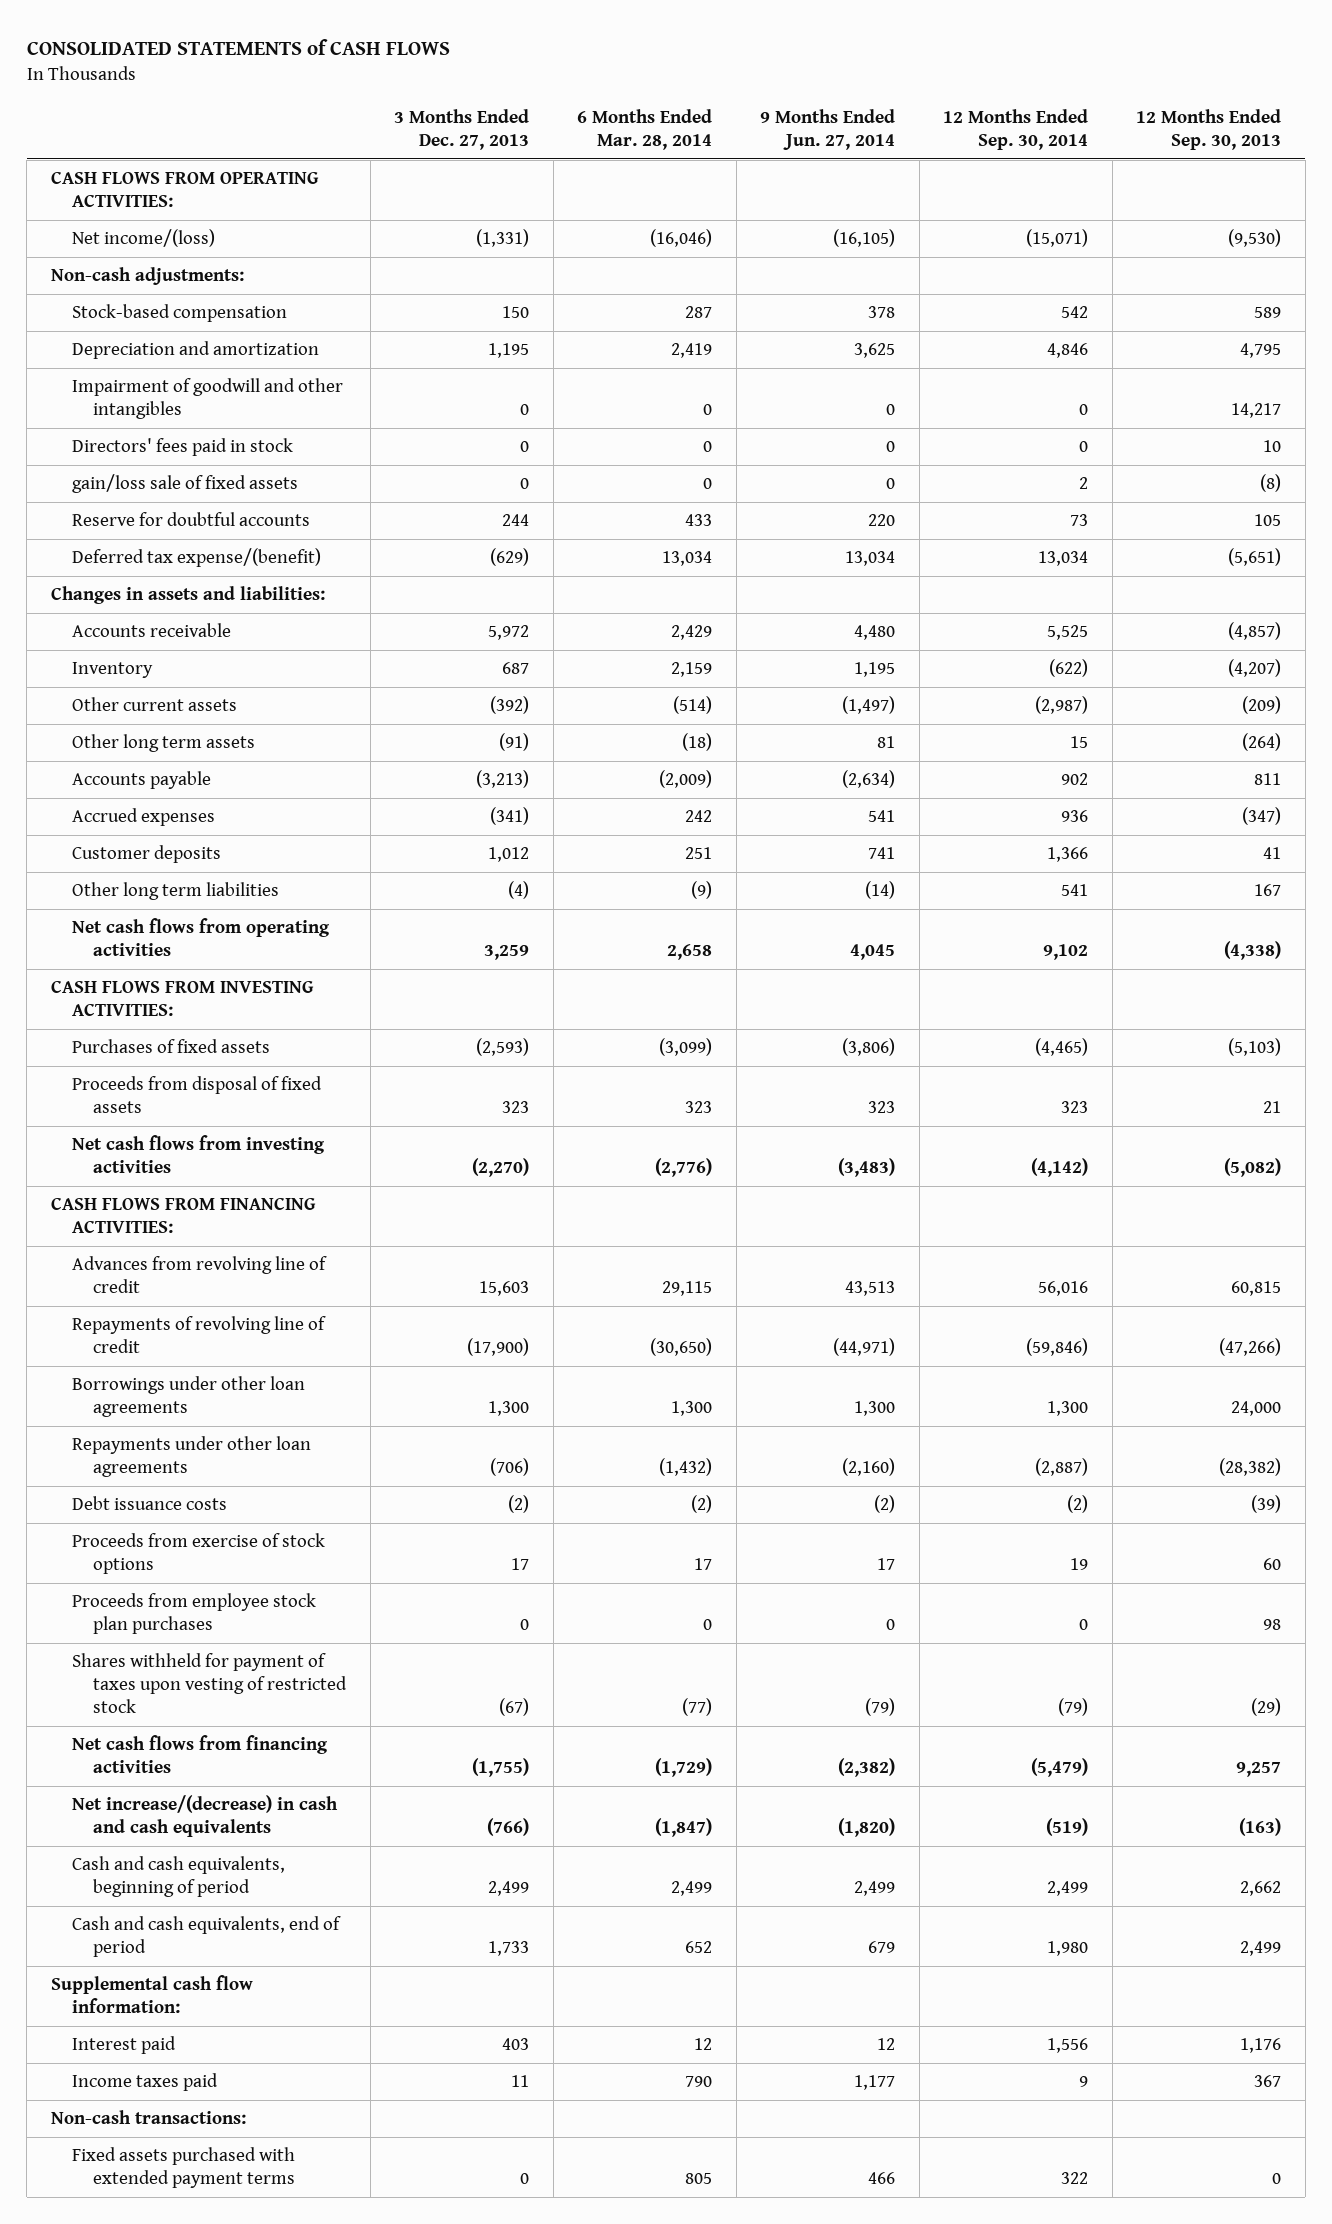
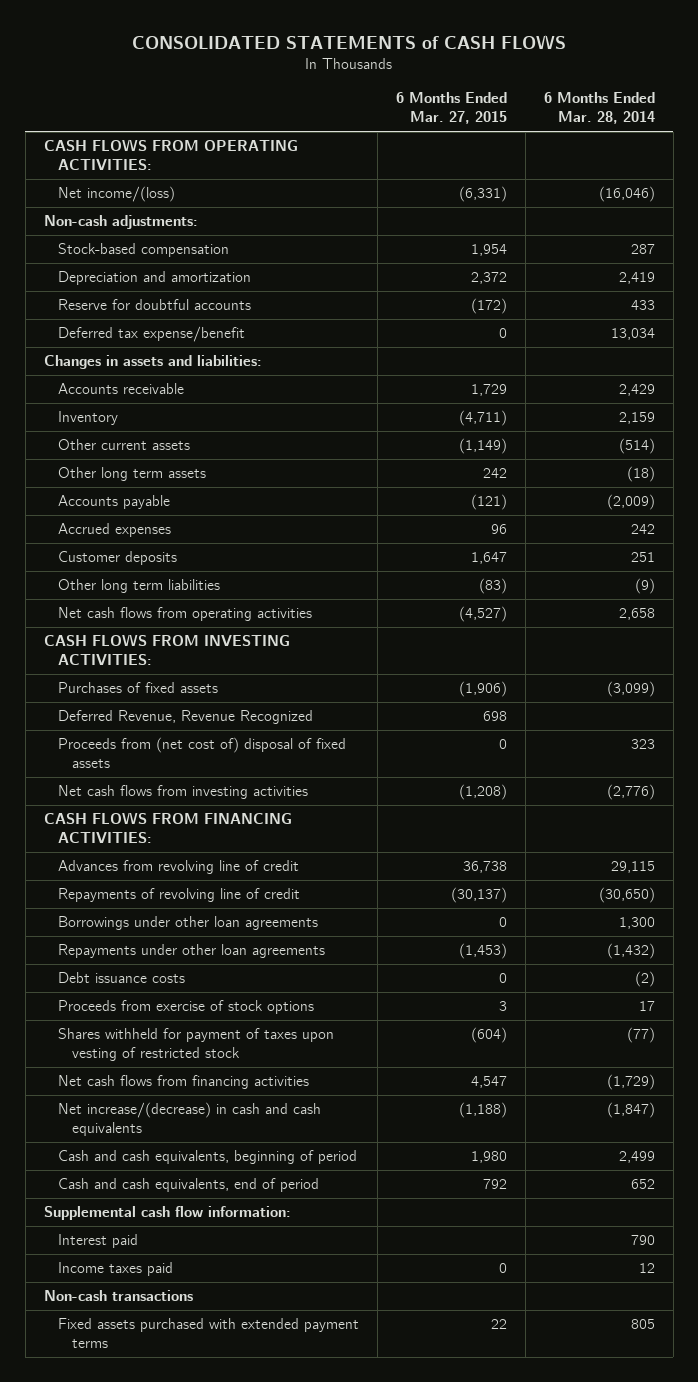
[394,109,530,150] 3 Months Ended Dec. 27, 2013 -> none
[760,109,896,150] 9 Months Ended Jun. 27, 2014 -> none
[943,109,1089,150] 12 Months Ended Sep. 30, 2014 -> none
[1136,109,1282,150] 12 Months Ended Sep. 30, 2013 -> none
none -> [395,92,507,125] 6 Months Ended Mar. 27, 2015
[72,378,344,420] Impairment of goodwill and other intangibles -> none
[72,438,294,457] Directors' fees paid in stock -> none
[72,474,299,494] gain/loss sale of fixed assets -> none
[72,548,322,568] Deferred tax expense/(benefit) -> [57,326,245,343] Deferred tax expense/benefit
none -> [57,710,313,725] Deferred Revenue, Revenue Recognized
[72,1076,323,1114] Proceeds from disposal of fixed assets -> [57,737,346,769] Proceeds from (net cost of) disposal of fixed assets
[72,1593,317,1635] Proceeds from employee stock plan purchases -> none
[694,2038,713,2051] 12 -> [630,1235,655,1246] 790
[685,2076,713,2088] 790 -> [638,1263,655,1274] 12
[50,2110,246,2125] Non-cash transactions: -> [43,1290,193,1302] Non-cash transactions

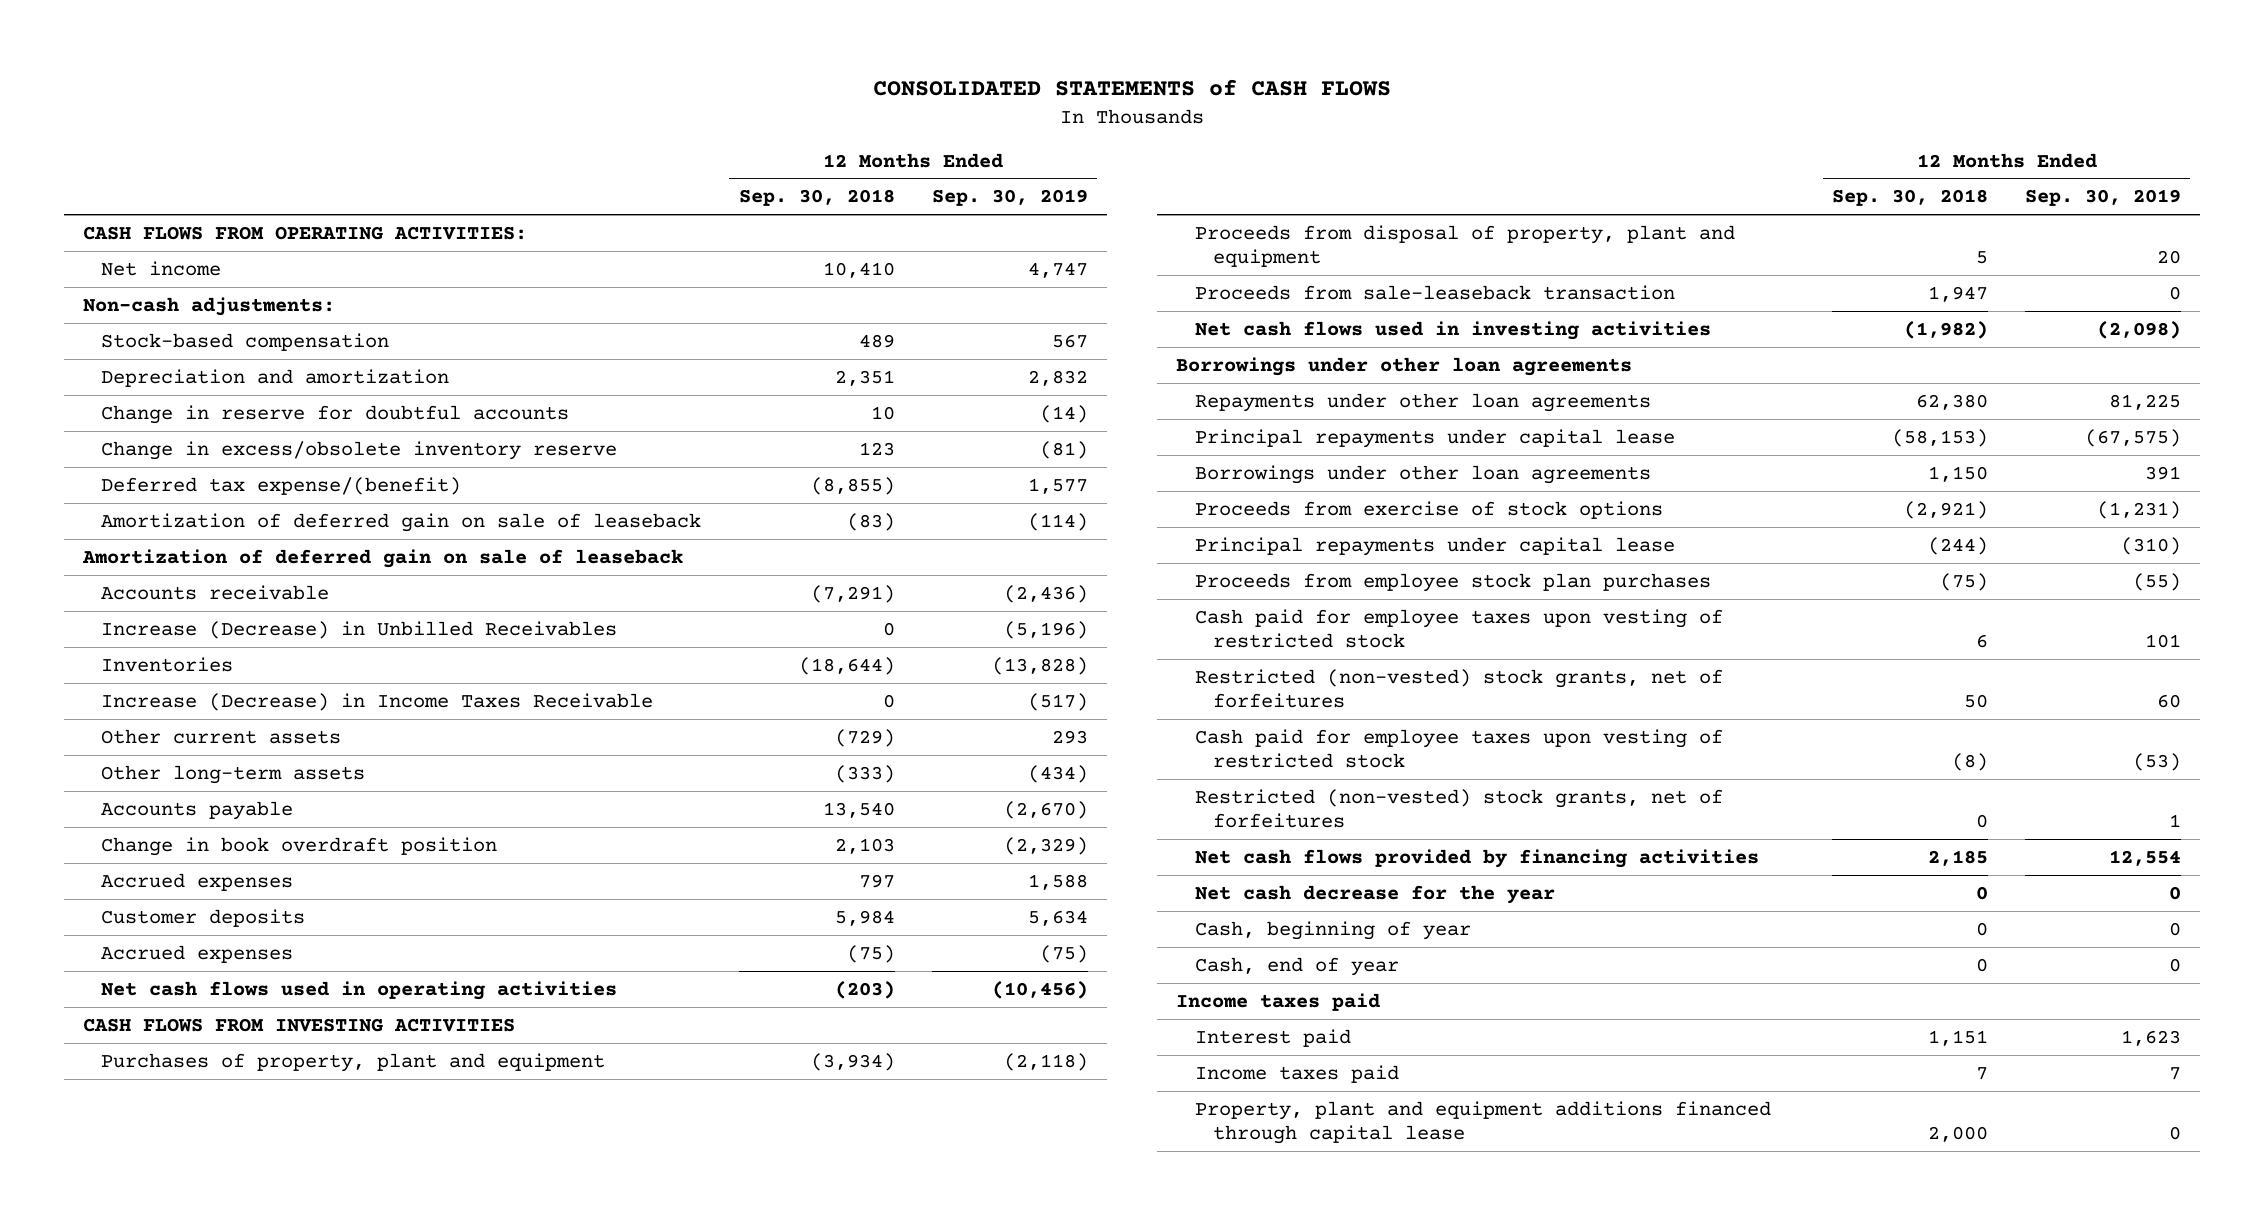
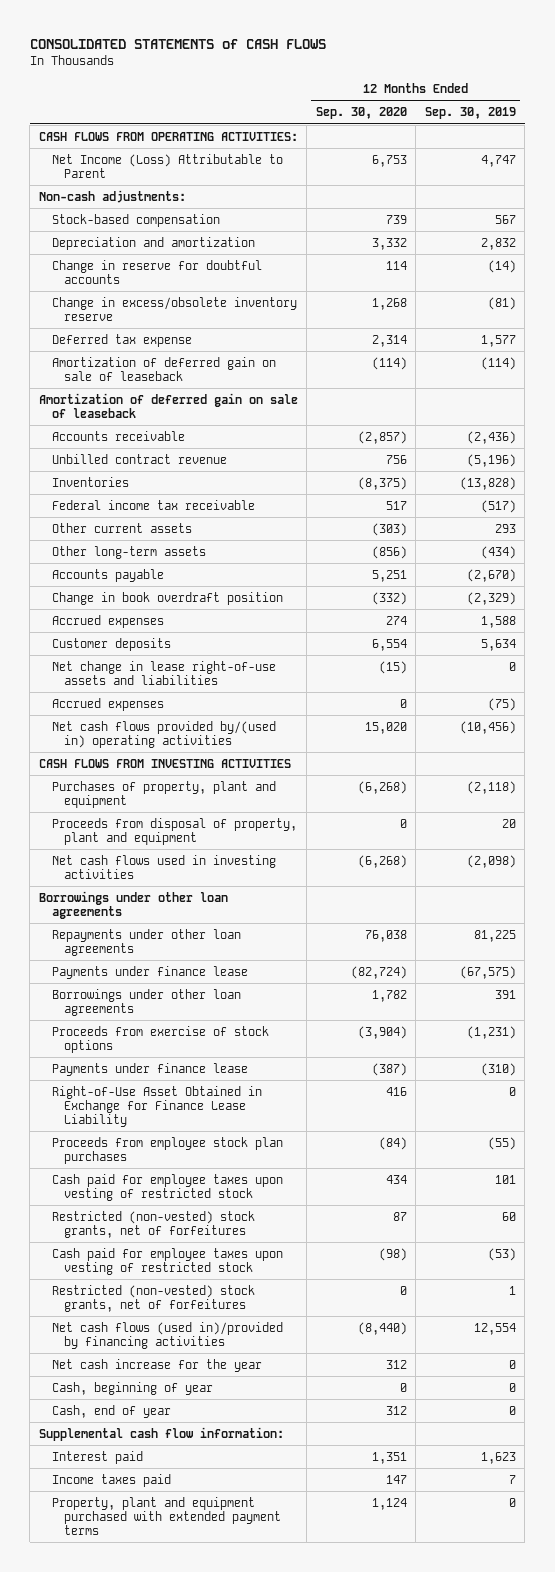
[738,189,895,207] Sep. 30, 2018 -> none
none -> [315,107,407,120] Sep. 30, 2020
[101,260,222,276] Net income -> [51,153,283,178] Net Income (Loss) Attributable to Parent
[101,476,462,495] Deferred tax expense/(benefit) -> [51,333,192,347] Deferred tax expense
[101,620,618,639] Increase (Decrease) in Unbilled Receivables -> [51,453,227,464] Unbilled contract revenue
[101,692,654,711] Increase (Decrease) in Income Taxes Receivable -> [51,499,255,510] Federal income tax receivable
none -> [51,660,276,685] Net change in lease right-of-use assets and liabilities
[101,980,618,1000] Net cash flows used in operating activities -> [51,720,276,748] Net cash flows provided by/(used in) operating activities
[1194,284,1675,300] Proceeds from sale-leaseback transaction -> none
[1194,428,1675,448] Principal repayments under capital lease -> [51,965,248,979] Payments under finance lease
[1194,536,1675,556] Principal repayments under capital lease -> [51,1062,248,1076] Payments under finance lease
none -> [51,1085,262,1127] Right-of-Use Asset Obtained in Exchange for Finance Lease Liability
[1194,848,1759,868] Net cash flows provided by financing activities -> [51,1321,283,1349] Net cash flows (used in)/provided by financing activities
[1194,884,1555,904] Net cash decrease for the year -> [51,1358,262,1372] Net cash increase for the year
[1175,992,1380,1011] Income taxes paid -> [38,1426,284,1441] Supplemental cash flow information:
[1194,1100,1771,1145] Property, plant and equipment additions financed through capital lease -> none
none -> [51,1496,282,1535] Property, plant and equipment purchased with extended payment terms

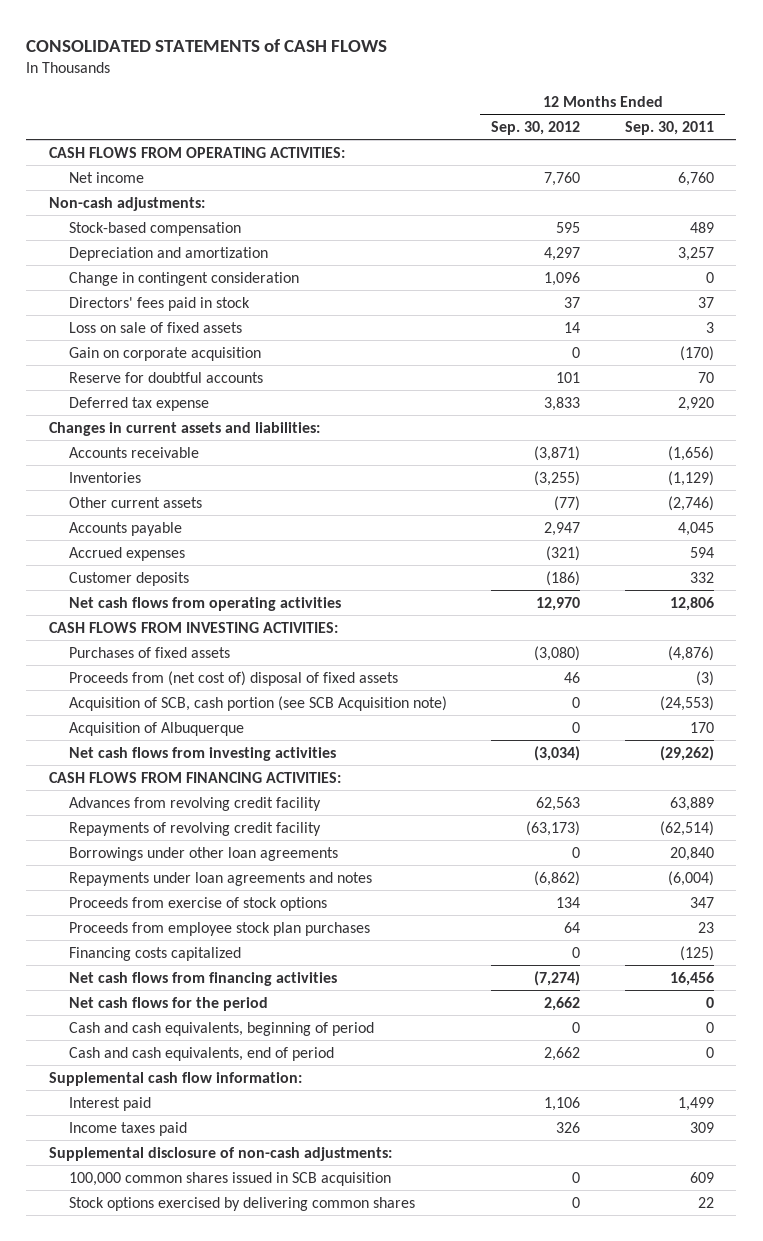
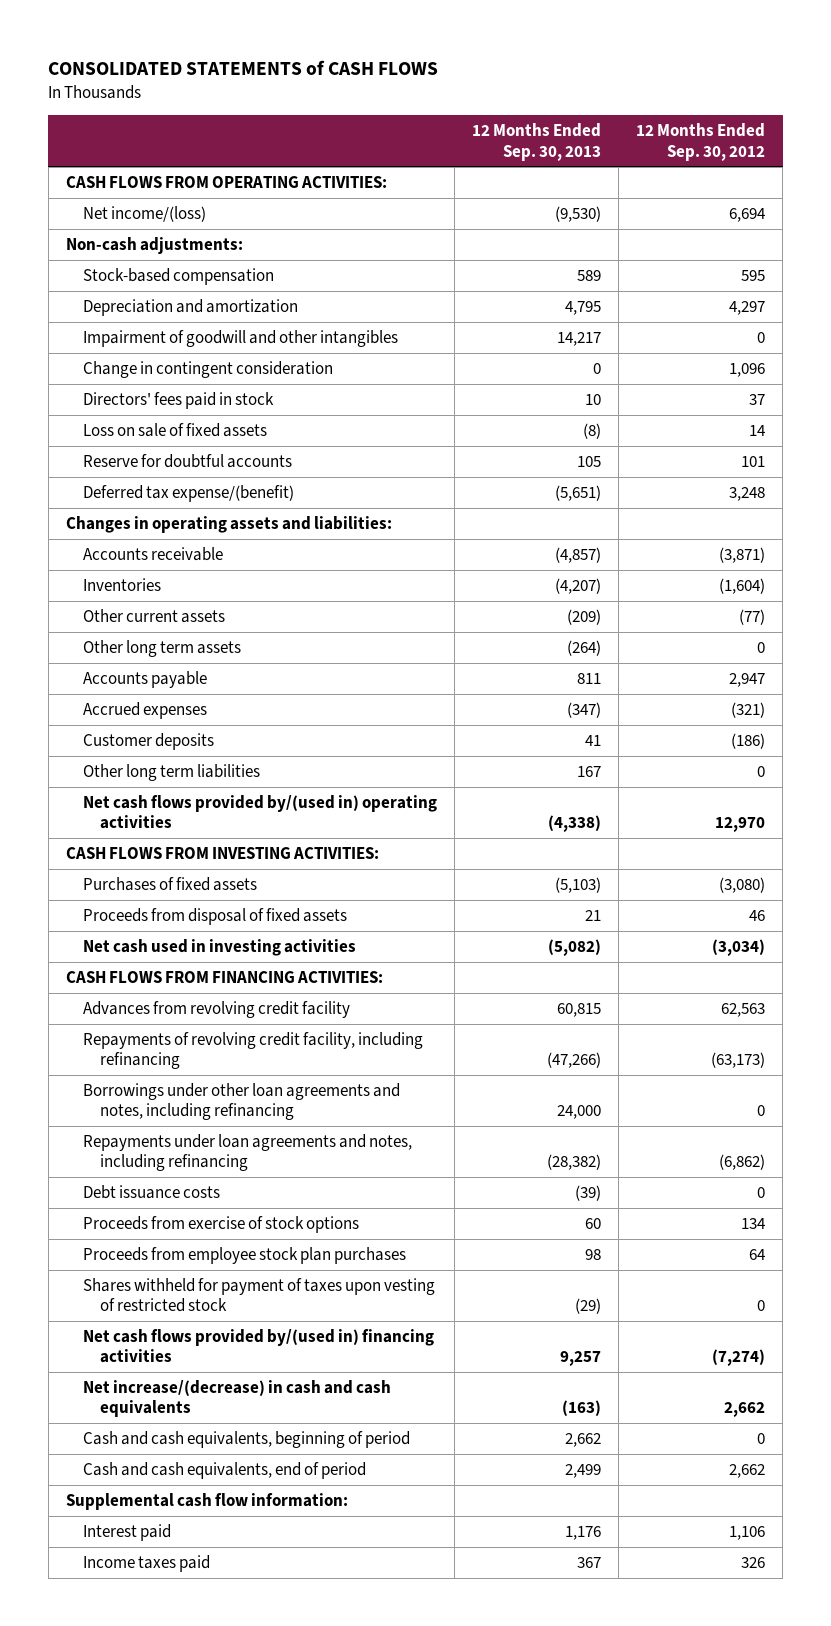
[624,121,714,136] Sep. 30, 2011 -> none
none -> [472,123,602,161] 12 Months Ended Sep. 30, 2013
[68,171,144,183] Net income -> [83,206,207,223] Net income/(loss)
[544,171,581,186] 7,760 -> [729,208,766,223] 6,694
none -> [83,330,399,348] Impairment of goodwill and other intangibles
[68,346,261,361] Gain on corporate acquisition -> none
[68,396,209,411] Deferred tax expense -> [83,485,295,503] Deferred tax expense/(benefit)
[544,396,581,411] 3,833 -> [729,487,766,502] 3,248
[48,421,320,436] Changes in current assets and liabilities: -> [65,516,392,534] Changes in operating assets and liabilities:
[534,470,581,486] (3,255) -> [719,578,766,595] (1,604)
none -> [83,640,242,658] Other long term assets
none -> [83,764,261,782] Other long term liabilities
[68,596,341,611] Net cash flows from operating activities -> [83,795,438,830] Net cash flows provided by/(used in) operating activities
[68,695,447,711] Acquisition of SCB, cash portion (see SCB Acquisition note) -> none
[68,721,244,736] Acquisition of Albuquerque -> none
[68,670,398,686] Proceeds from (net cost of) disposal of fixed assets -> [83,908,348,926] Proceeds from disposal of fixed assets
[68,746,336,761] Net cash flows from investing activities -> [83,939,357,957] Net cash used in investing activities
[68,821,321,836] Repayments of revolving credit facility -> [83,1032,424,1070] Repayments of revolving credit facility, including refinancing
[68,846,338,861] Borrowings under other loan agreements -> [83,1083,401,1121] Borrowings under other loan agreements and notes, including refinancing
[68,871,372,886] Repayments under loan agreements and notes -> [83,1134,413,1172] Repayments under loan agreements and notes, including refinancing
none -> [83,1185,221,1200] Debt issuance costs
[68,946,241,961] Financing costs capitalized -> none
none -> [83,1278,436,1313] Shares withheld for payment of taxes upon vesting of restricted stock
[68,971,337,986] Net cash flows from financing activities -> [83,1329,435,1364] Net cash flows provided by/(used in) financing activities
[68,996,268,1011] Net cash flows for the period -> [83,1380,392,1418] Net increase/(decrease) in cash and cash equivalents
[48,1146,392,1161] Supplemental disclosure of non-cash adjustments: -> none
[68,1171,391,1186] 100,000 common shares issued in SCB acquisition -> none
[68,1196,415,1211] Stock options exercised by delivering common shares -> none

